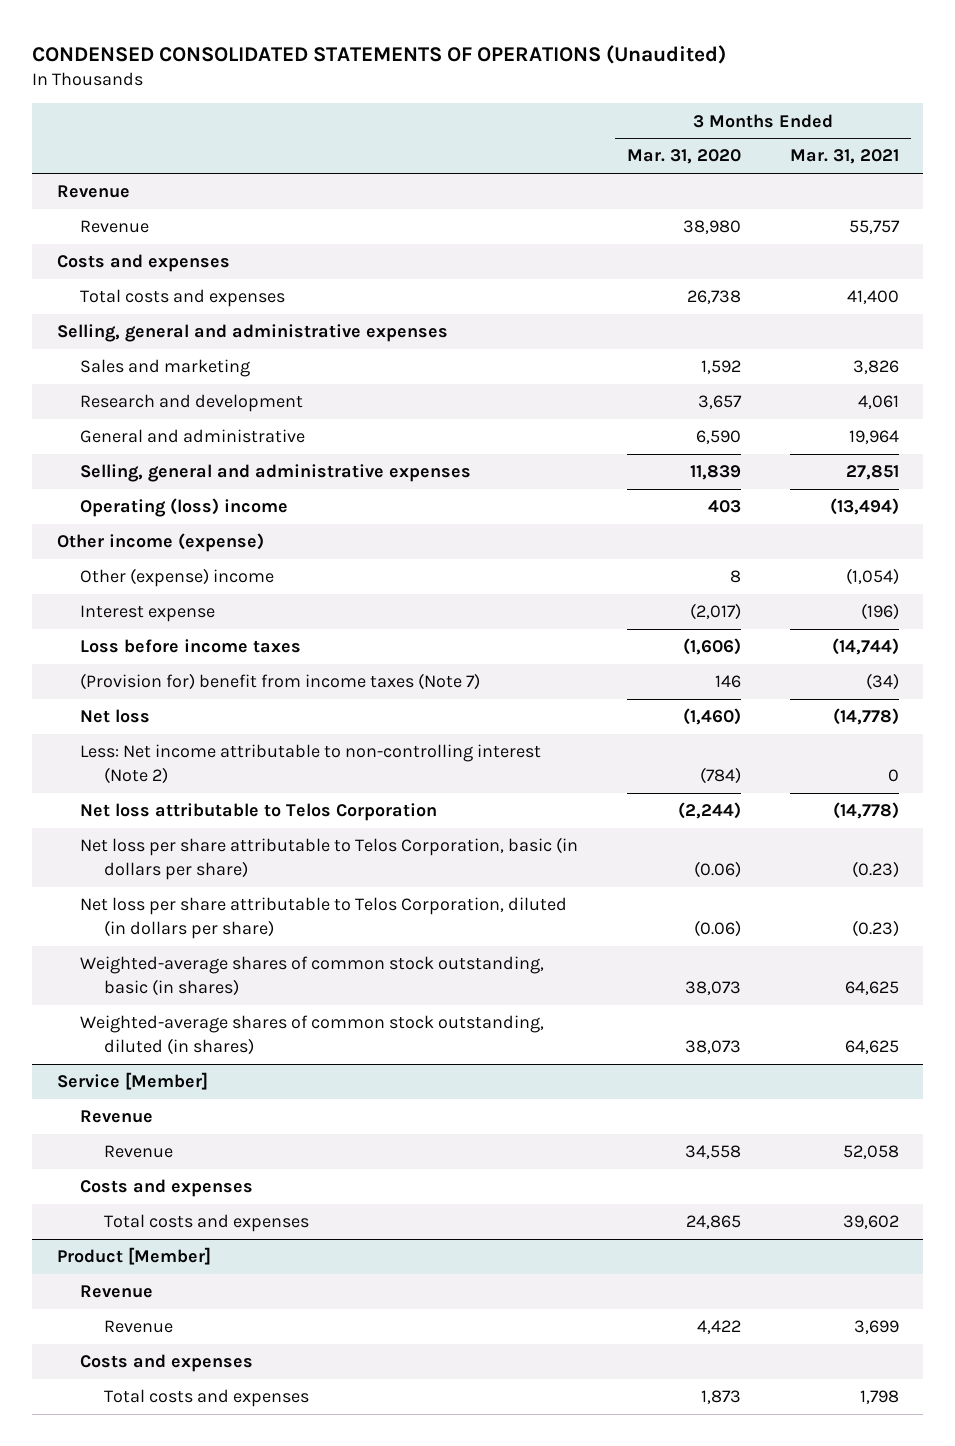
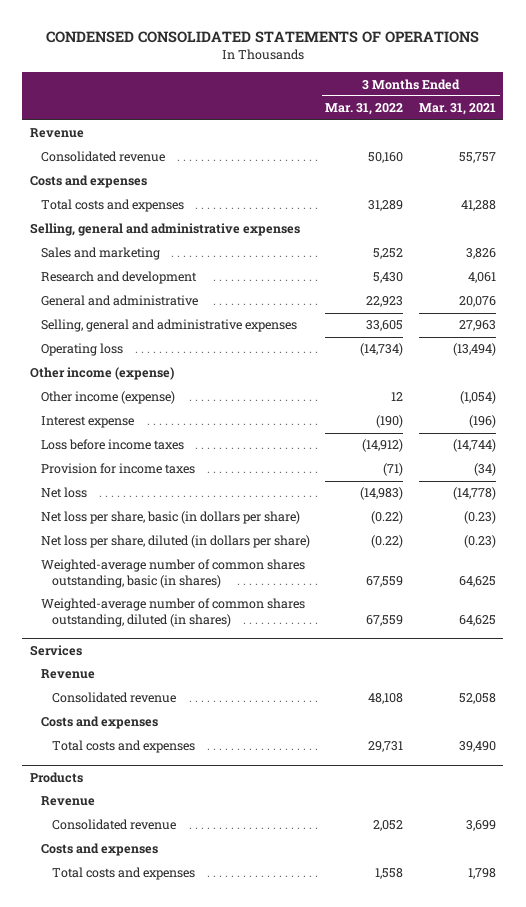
[32,44,727,64] CONDENSED CONSOLIDATED STATEMENTS OF OPERATIONS (Unaudited) -> [45,31,479,44] CONDENSED CONSOLIDATED STATEMENTS OF OPERATIONS
[626,149,741,165] Mar. 31, 2020 -> none
none -> [325,103,404,116] Mar. 31, 2022
[80,220,150,234] Revenue -> [41,151,166,163] Consolidated revenue
[846,290,899,305] 41,400 -> [460,200,496,212] 41,288
[848,430,899,445] 19,964 -> [458,296,496,308] 20,076
[845,465,899,481] 27,851 -> [458,320,496,332] 27,963
[80,498,289,518] Operating (loss) income -> [41,343,124,357] Operating loss
[80,568,275,588] Other (expense) income -> [41,391,176,405] Other income (expense)
[80,673,481,691] (Provision for) benefit from income taxes (Note 7) -> [41,463,196,475] Provision for income taxes
[80,744,542,784] Less: Net income attributable to non-controlling interest (Note 2) -> none
[80,803,438,822] Net loss attributable to Telos Corporation -> none
[80,837,579,880] Net loss per share attributable to Telos Corporation, basic (in dollars per share) -> [41,511,301,525] Net loss per share, basic (in dollars per share)
[80,897,568,939] Net loss per share attributable to Telos Corporation, diluted (in dollars per share) -> [41,535,311,549] Net loss per share, diluted (in dollars per share)
[80,956,545,996] Weighted-average shares of common stock outstanding, basic (in shares) -> [41,559,306,588] Weighted-average number of common shares outstanding, basic (in shares)
[80,1015,545,1055] Weighted-average shares of common stock outstanding, diluted (in shares) -> [41,598,306,627] Weighted-average number of common shares outstanding, diluted (in shares)
[56,1072,208,1091] Service [Member] -> [30,645,83,657] Services
[103,1145,173,1159] Revenue -> [52,692,177,704] Consolidated revenue
[842,1215,899,1230] 39,602 -> [458,741,496,753] 39,490
[56,1247,211,1266] Product [Member] -> [30,772,84,784] Products
[103,1320,173,1334] Revenue -> [52,819,177,831] Consolidated revenue

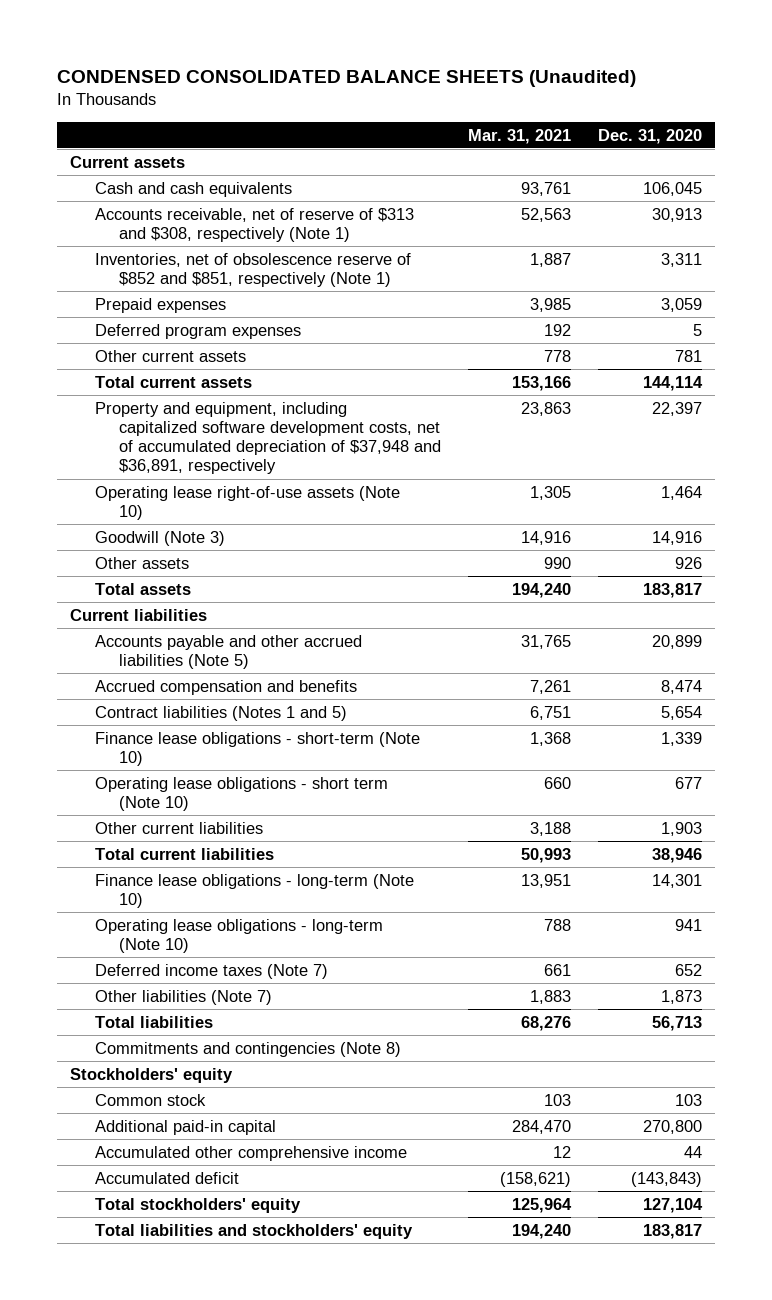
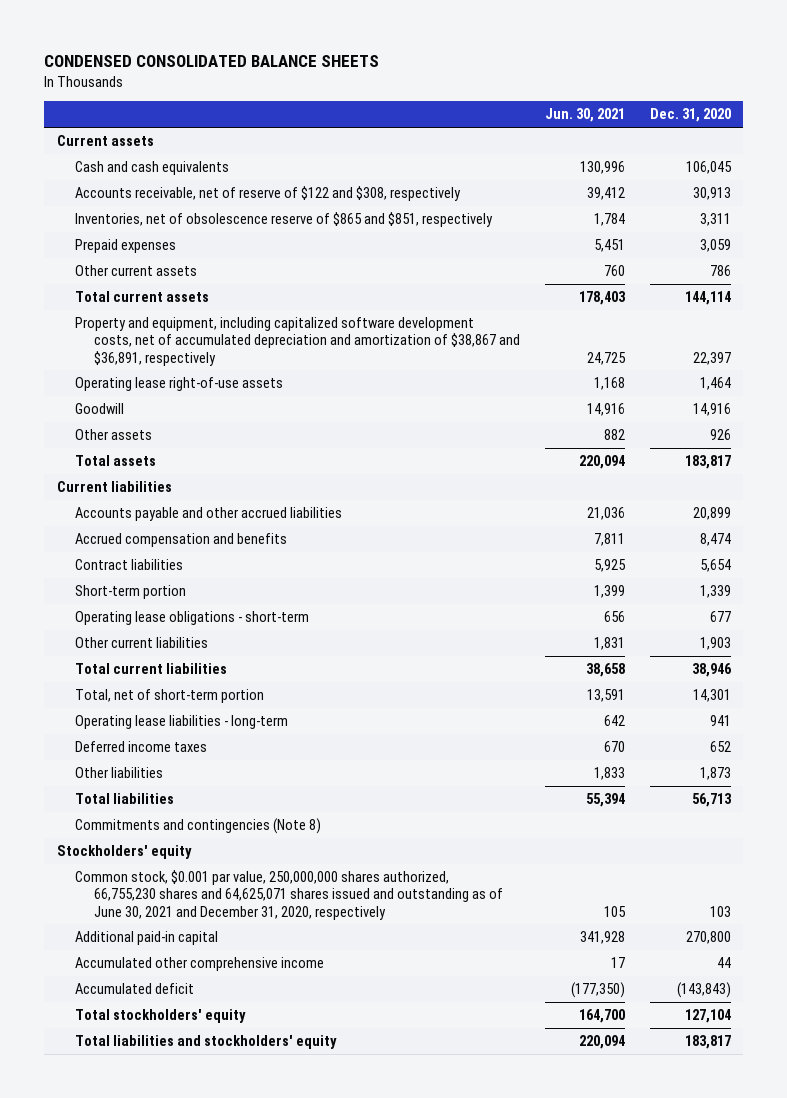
[56,69,636,87] CONDENSED CONSOLIDATED BALANCE SHEETS (Unaudited) -> [44,54,380,67] CONDENSED CONSOLIDATED BALANCE SHEETS
[467,128,571,144] Mar. 31, 2021 -> none
none -> [545,108,626,123] Jun. 30, 2021
[94,207,414,243] Accounts receivable, net of reserve of $313 and $308, respectively (Note 1) -> [75,186,462,202] Accounts receivable, net of reserve of $122 and $308, respectively
[94,252,411,288] Inventories, net of obsolescence reserve of $852 and $851, respectively (Note 1) -> [75,212,494,228] Inventories, net of obsolescence reserve of $865 and $851, respectively
[94,323,301,339] Deferred program expenses -> none
[674,349,702,362] 781 -> [709,265,731,277] 786
[94,401,441,475] Property and equipment, including capitalized software development costs, net of accumulated depreciation of $37,948 and $36,891, respectively -> [75,317,521,366] Property and equipment, including capitalized software development costs, net of accumulated depreciation and amortization of $38,867 and $36,891, respectively
[94,485,400,521] Operating lease right-of-use assets (Note 10) -> [75,377,284,392] Operating lease right-of-use assets
[94,530,225,546] Goodwill (Note 3) -> [75,403,125,415] Goodwill
[94,634,362,670] Accounts payable and other accrued liabilities (Note 5) -> [75,507,343,522] Accounts payable and other accrued liabilities
[94,705,347,721] Contract liabilities (Notes 1 and 5) -> [75,559,184,571] Contract liabilities
[94,731,420,767] Finance lease obligations - short-term (Note 10) -> [75,585,187,600] Short-term portion
[94,776,388,812] Operating lease obligations - short term (Note 10) -> [75,611,310,626] Operating lease obligations - short-term
[94,873,414,909] Finance lease obligations - long-term (Note 10) -> [75,689,265,704] Total, net of short-term portion
[94,918,383,954] Operating lease obligations - long-term (Note 10) -> [75,715,289,730] Operating lease liabilities - long-term
[94,963,328,979] Deferred income taxes (Note 7) -> [75,741,208,753] Deferred income taxes
[94,989,272,1005] Other liabilities (Note 7) -> [75,767,164,779] Other liabilities
[94,1093,206,1106] Common stock -> [75,870,504,920] Common stock, $0.001 par value, 250,000,000 shares authorized, 66,755,230 shares and 64,625,071 shares issued and outstanding as of June 30, 2021 and December 31, 2020, respectively

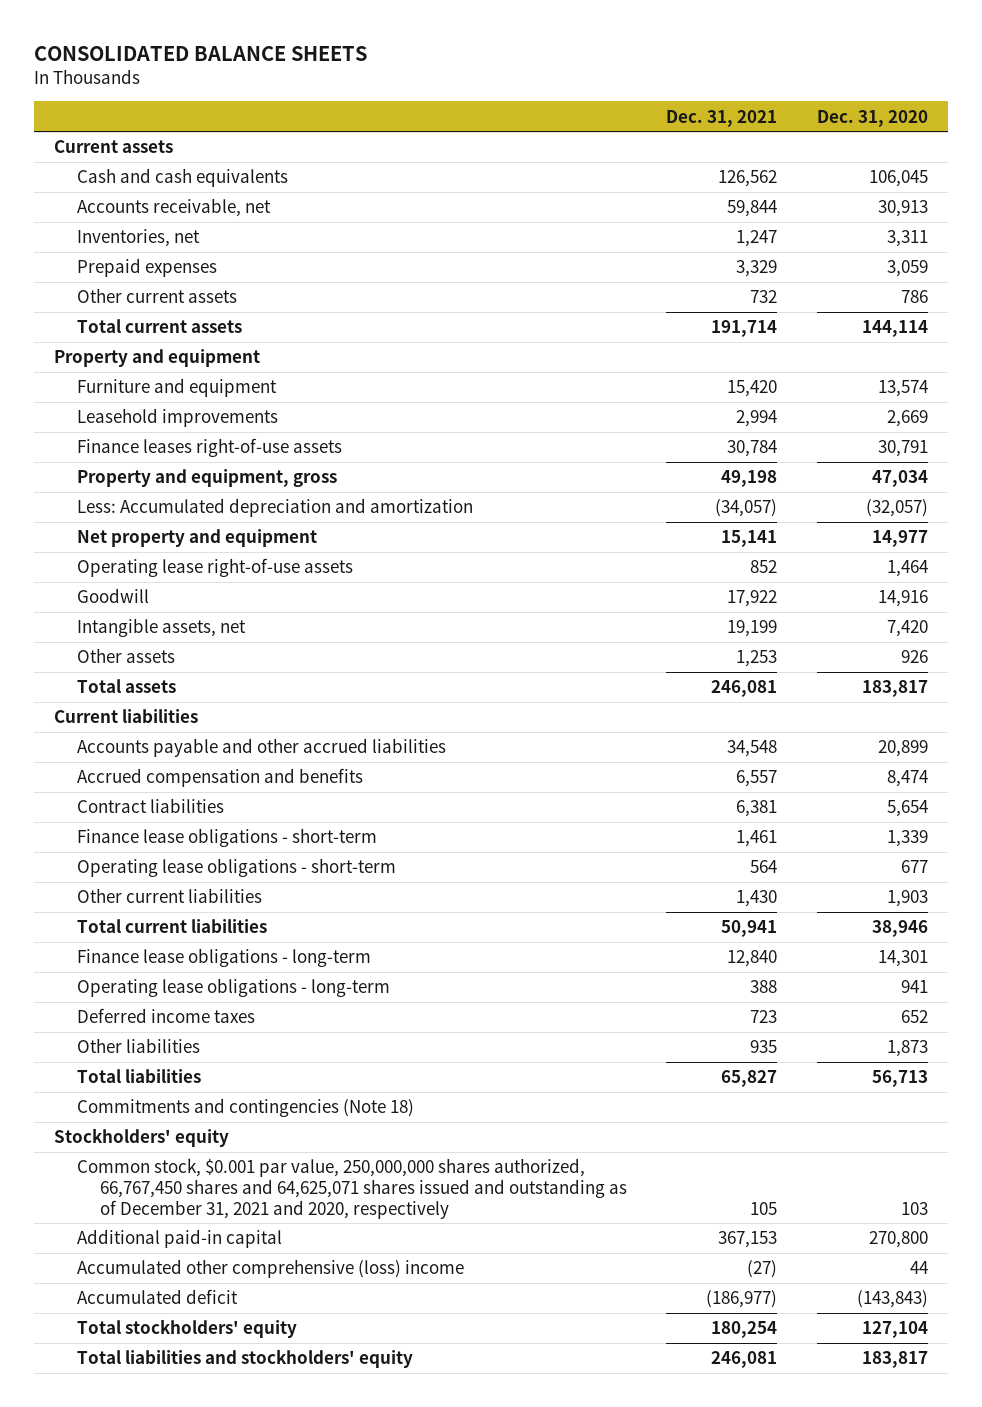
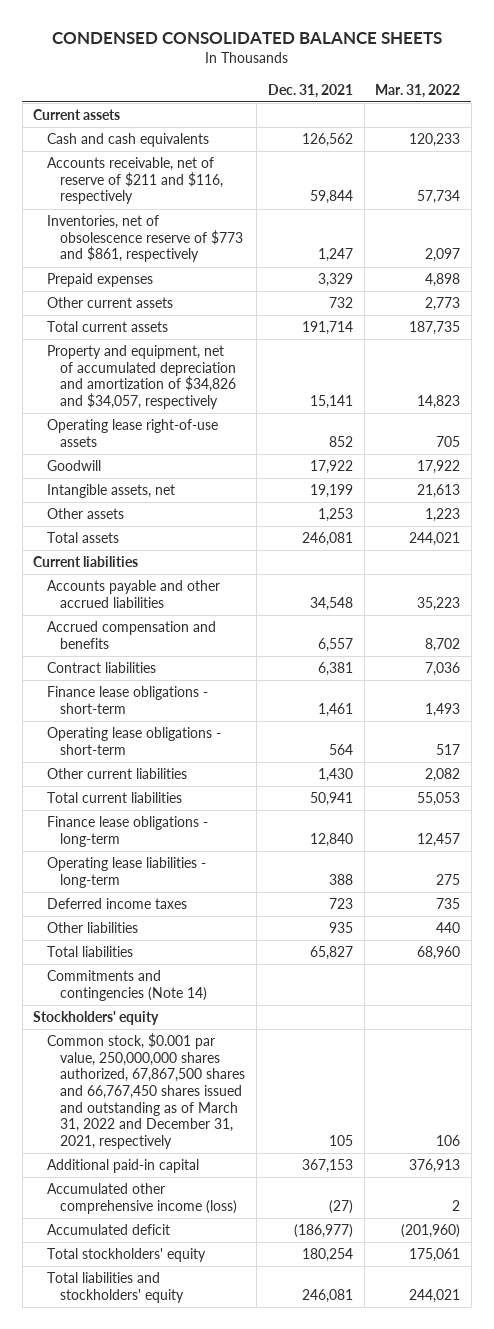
[34,45,368,61] CONSOLIDATED BALANCE SHEETS -> [51,32,442,45] CONDENSED CONSOLIDATED BALANCE SHEETS
[817,109,929,127] Dec. 31, 2020 -> none
none -> [375,83,461,98] Mar. 31, 2022
[76,198,271,218] Accounts receivable, net -> [46,157,224,205] Accounts receivable, net of reserve of $211 and $116, respectively
[76,229,200,248] Inventories, net -> [46,215,244,263] Inventories, net of obsolescence reserve of $773 and $861, respectively
[54,349,261,368] Property and equipment -> none
[76,378,277,398] Furniture and equipment -> none
[76,408,278,428] Leasehold improvements -> none
[76,438,342,458] Finance leases right-of-use assets -> none
[76,469,337,488] Property and equipment, gross -> none
[76,498,473,518] Less: Accumulated depreciation and amortization -> none
[76,529,317,548] Net property and equipment -> [46,345,237,410] Property and equipment, net of accumulated depreciation and amortization of $34,826 and $34,057, respectively
[76,978,390,998] Operating lease obligations - long-term -> [46,857,206,888] Operating lease liabilities - long-term
[76,1098,414,1118] Commitments and contingencies (Note 18) -> [46,970,208,1001] Commitments and contingencies (Note 14)
[76,1158,627,1219] Common stock, $0.001 par value, 250,000,000 shares authorized, 66,767,450 shares and 64,625,071 shares issued and outstanding as of December 31, 2021 and 2020, respectively -> [46,1033,246,1149] Common stock, $0.001 par value, 250,000,000 shares authorized, 67,867,500 shares and 66,767,450 shares issued and outstanding as of March 31, 2022 and December 31, 2021, respectively
[76,1259,464,1279] Accumulated other comprehensive (loss) income -> [46,1183,238,1214] Accumulated other comprehensive income (loss)

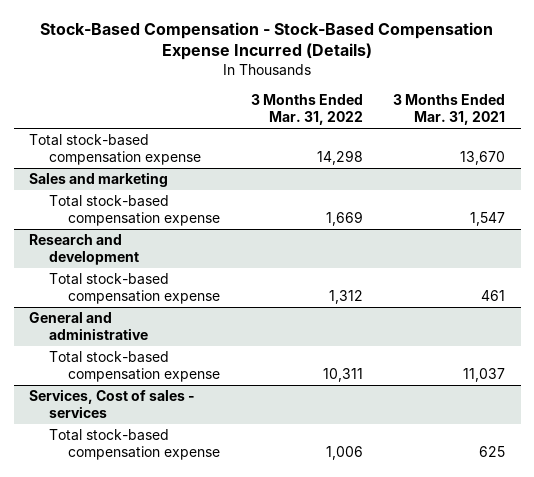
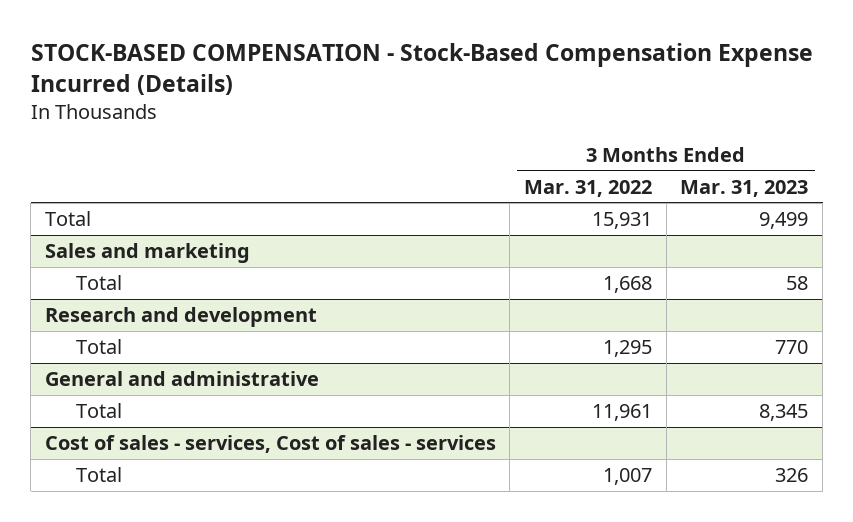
[40,22,494,61] Stock-Based Compensation - Stock-Based Compensation Expense Incurred (Details) -> [30,43,813,96] STOCK-BASED COMPENSATION - Stock-Based Compensation Expense Incurred (Details)
[393,93,506,126] 3 Months Ended Mar. 31, 2021 -> none
none -> [680,179,809,197] Mar. 31, 2023
[28,133,201,166] Total stock-based compensation expense -> [44,210,91,226] Total
[316,150,363,166] 14,298 -> [592,211,653,229] 15,931
[48,194,221,227] Total stock-based compensation expense -> [76,274,123,290] Total
[325,211,363,227] 1,669 -> [603,275,653,293] 1,668
[48,272,221,305] Total stock-based compensation expense -> [76,338,123,354] Total
[328,290,363,305] 1,312 -> [603,339,653,357] 1,295
[48,350,221,383] Total stock-based compensation expense -> [76,402,123,418] Total
[322,368,363,383] 10,311 -> [592,403,653,421] 11,961
[28,388,195,419] Services, Cost of sales - services -> [44,434,496,453] Cost of sales - services, Cost of sales - services
[48,428,221,461] Total stock-based compensation expense -> [76,466,123,482] Total
[325,446,363,461] 1,006 -> [603,467,653,485] 1,007

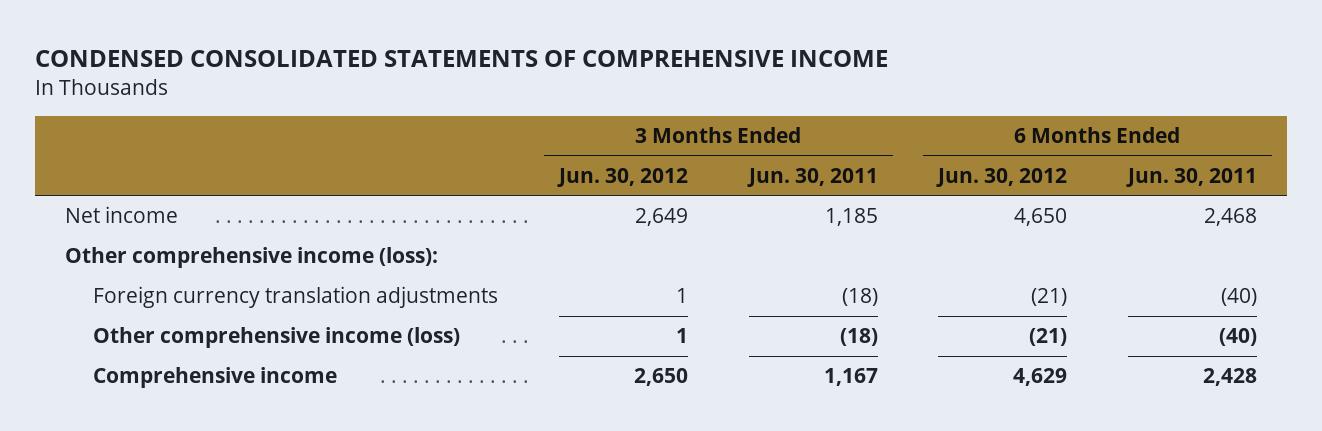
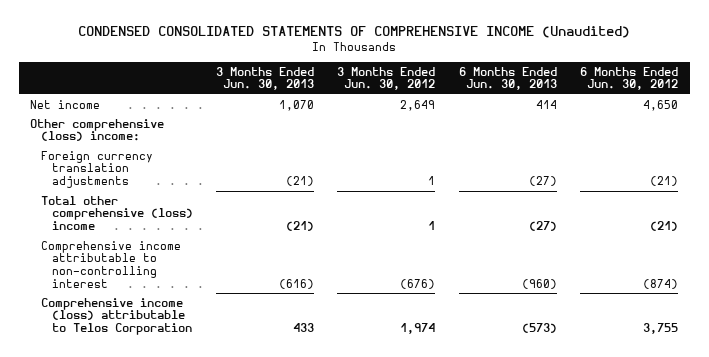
[34,50,888,68] CONDENSED CONSOLIDATED STATEMENTS OF COMPREHENSIVE INCOME -> [78,25,631,38] CONDENSED CONSOLIDATED STATEMENTS OF COMPREHENSIVE INCOME (Unaudited)
[746,168,878,188] Jun. 30, 2011 -> none
[1125,168,1257,188] Jun. 30, 2011 -> none
none -> [216,66,315,91] 3 Months Ended Jun. 30, 2013
none -> [458,66,557,91] 6 Months Ended Jun. 30, 2013
[64,247,438,269] Other comprehensive income (loss): -> [30,118,165,142] Other comprehensive (loss) income:
[93,367,338,389] Comprehensive income -> none
[93,327,461,349] Other comprehensive income (loss) -> [41,195,193,231] Total other comprehensive (loss) income
none -> [41,240,182,289] Comprehensive income attributable to non-controlling interest
none -> [41,297,192,336] Comprehensive income (loss) attributable to Telos Corporation

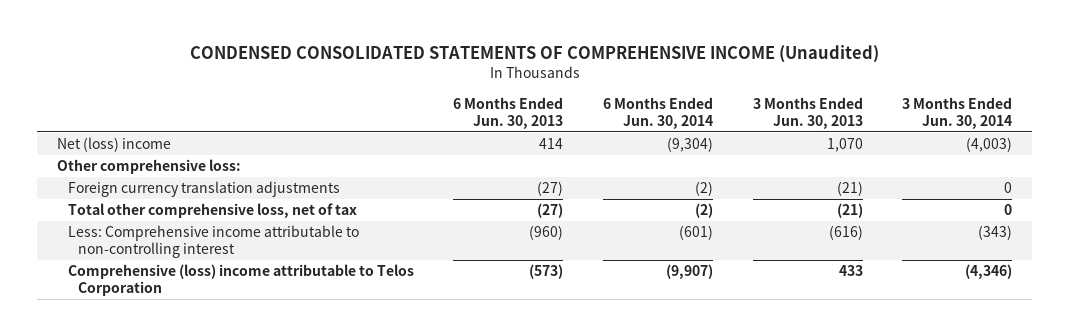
[337,66,436,91] 3 Months Ended Jun. 30, 2012 -> none
[580,66,679,91] 6 Months Ended Jun. 30, 2012 -> none
none -> [603,96,714,129] 6 Months Ended Jun. 30, 2014
none -> [902,96,1013,129] 3 Months Ended Jun. 30, 2014
[30,99,101,109] Net income -> [57,137,172,153] Net (loss) income
[30,118,165,142] Other comprehensive (loss) income: -> [57,159,242,175] Other comprehensive loss:
[41,195,193,231] Total other comprehensive (loss) income -> [67,203,357,219] Total other comprehensive loss, net of tax
[41,240,182,289] Comprehensive income attributable to non-controlling interest -> [67,225,359,259] Less: Comprehensive income attributable to non-controlling interest
[41,297,192,336] Comprehensive income (loss) attributable to Telos Corporation -> [67,264,414,297] Comprehensive (loss) income attributable to Telos Corporation

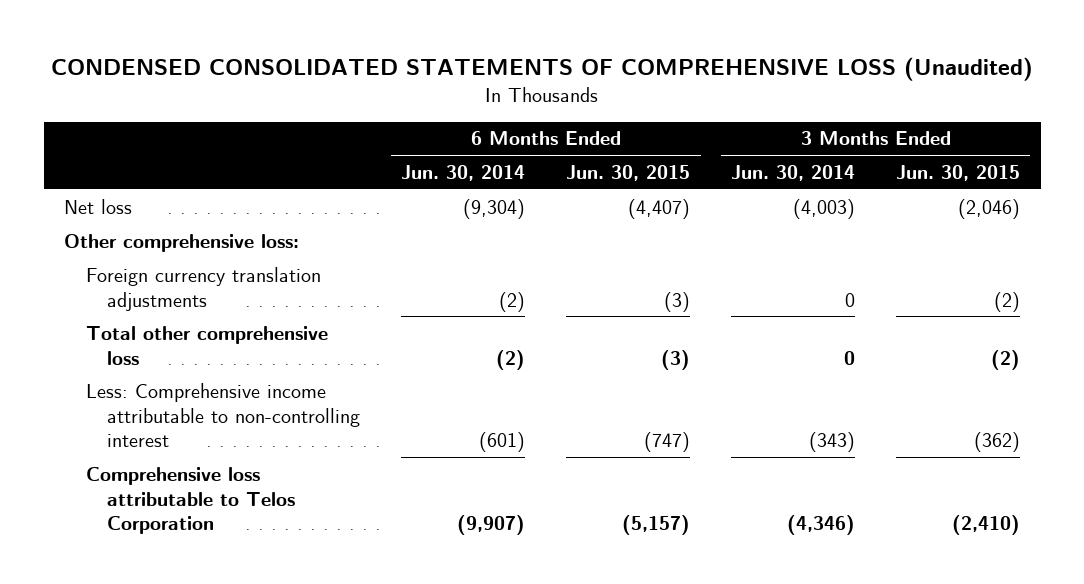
[189,45,879,64] CONDENSED CONSOLIDATED STATEMENTS OF COMPREHENSIVE INCOME (Unaudited) -> [51,56,1034,81] CONDENSED CONSOLIDATED STATEMENTS OF COMPREHENSIVE LOSS (Unaudited)
[453,96,564,129] 6 Months Ended Jun. 30, 2013 -> none
[752,96,863,129] 3 Months Ended Jun. 30, 2013 -> none
none -> [566,165,691,182] Jun. 30, 2015
none -> [896,165,1021,182] Jun. 30, 2015
[57,137,172,153] Net (loss) income -> [63,198,132,214] Net loss
[67,203,357,219] Total other comprehensive loss, net of tax -> [85,325,328,365] Total other comprehensive loss
[67,264,414,297] Comprehensive (loss) income attributable to Telos Corporation -> [85,466,296,535] Comprehensive loss attributable to Telos Corporation

